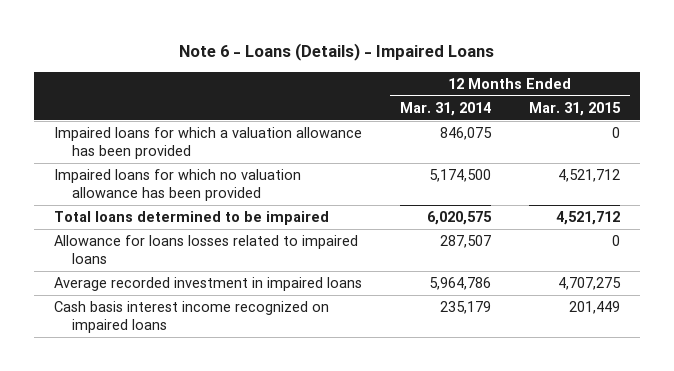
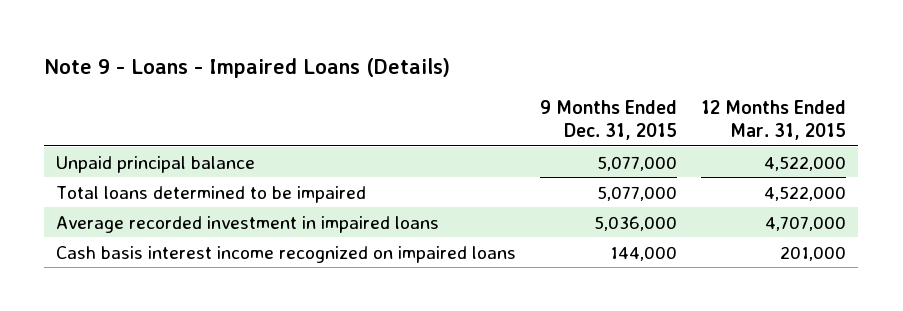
[179,43,495,62] Note 6 - Loans (Details) - Impaired Loans -> [44,57,451,78] Note 9 - Loans - Impaired Loans (Details)
[400,101,492,116] Mar. 31, 2014 -> none
none -> [540,100,678,140] 9 Months Ended Dec. 31, 2015
[53,127,362,160] Impaired loans for which a valuation allowance has been provided -> none
[53,169,301,202] Impaired loans for which no valuation allowance has been provided -> none
[53,235,358,265] Allowance for loans losses related to impaired loans -> none
none -> [56,155,256,173] Unpaid principal balance
[556,211,621,226] 4,521,712 -> [764,185,847,201] 4,522,000
[558,277,622,291] 4,707,275 -> [765,215,847,231] 4,707,000
[569,301,621,315] 201,449 -> [780,245,847,261] 201,000

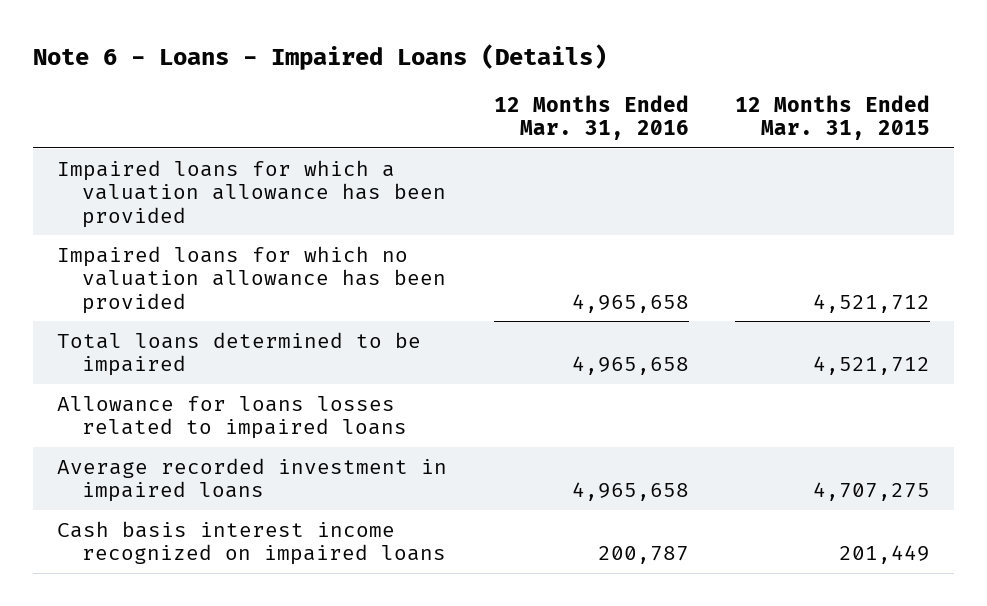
[44,57,451,78] Note 9 - Loans - Impaired Loans (Details) -> [33,43,608,70] Note 6 - Loans - Impaired Loans (Details)
[540,100,678,140] 9 Months Ended Dec. 31, 2015 -> none
none -> [493,94,689,141] 12 Months Ended Mar. 31, 2016
[56,155,256,173] Unpaid principal balance -> none
none -> [56,159,447,228] Impaired loans for which a valuation allowance has been provided
none -> [56,245,447,314] Impaired loans for which no valuation allowance has been provided
[764,185,847,201] 4,522,000 -> [813,356,931,376] 4,521,712
none -> [56,395,408,440] Allowance for loans losses related to impaired loans
[765,215,847,231] 4,707,000 -> [813,482,931,502] 4,707,275
[780,245,847,261] 201,000 -> [839,545,931,565] 201,449

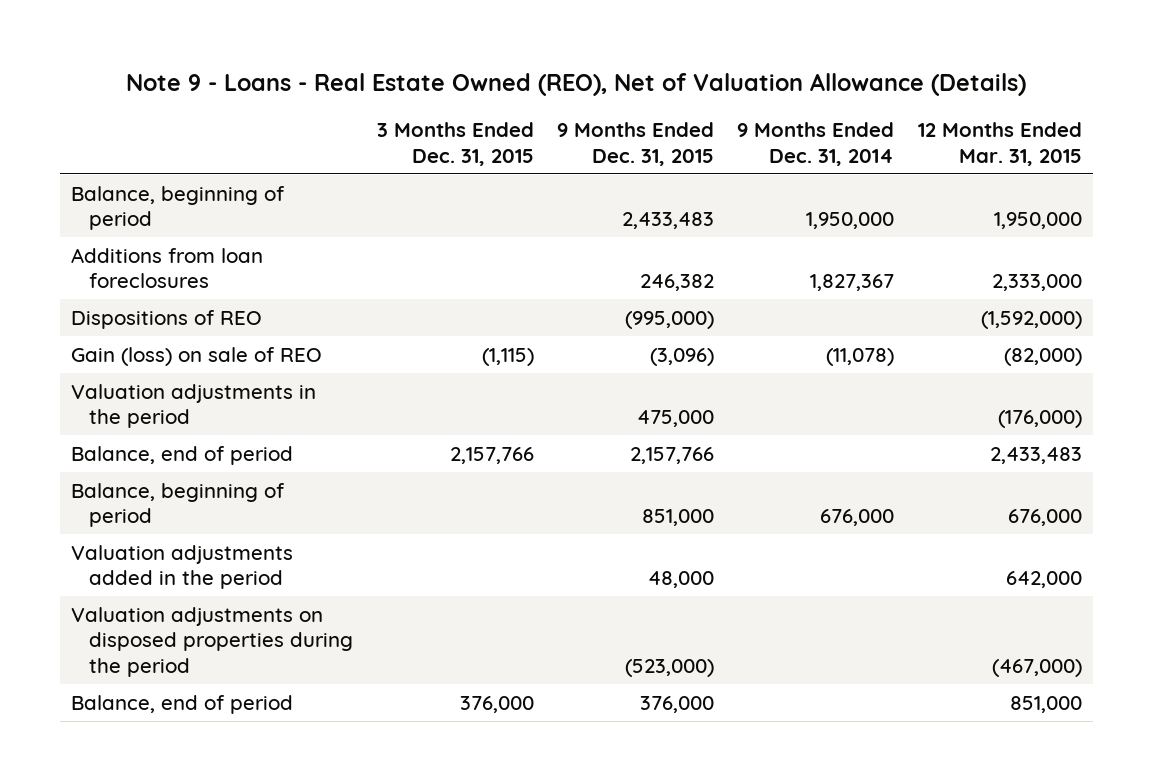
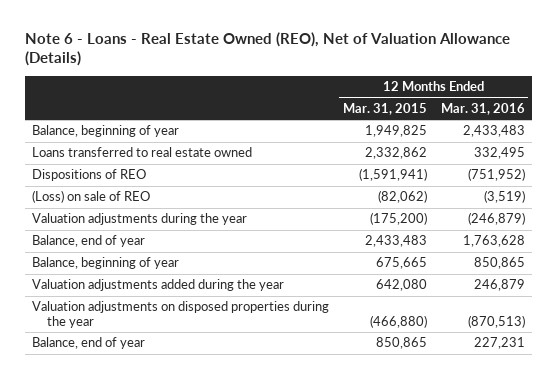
[126,73,1027,97] Note 9 - Loans - Real Estate Owned (REO), Net of Valuation Allowance (Details) -> [24,32,510,67] Note 6 - Loans - Real Estate Owned (REO), Net of Valuation Allowance (Details)
[376,122,534,166] 3 Months Ended Dec. 31, 2015 -> none
[556,122,714,166] 9 Months Ended Dec. 31, 2015 -> none
[737,122,895,166] 9 Months Ended Dec. 31, 2014 -> none
none -> [440,102,525,115] Mar. 31, 2016
[71,247,264,289] Additions from loan foreclosures -> none
[71,185,286,231] Balance, beginning of period -> [31,125,179,138] Balance, beginning of year
[993,212,1082,230] 1,950,000 -> [364,125,427,138] 1,949,825
none -> [31,147,252,158] Loans transferred to real estate owned
[980,310,1082,329] (1,592,000) -> [358,168,427,182] (1,591,941)
[71,346,323,366] Gain (loss) on sale of REO -> [31,190,150,204] (Loss) on sale of REO
[1003,347,1082,366] (82,000) -> [377,190,427,204] (82,062)
[71,383,317,429] Valuation adjustments in the period -> [31,213,247,226] Valuation adjustments during the year
[997,410,1082,429] (176,000) -> [369,212,427,226] (175,200)
[71,445,294,465] Balance, end of period -> [31,235,145,248] Balance, end of year
[71,482,286,528] Balance, beginning of period -> [31,257,179,270] Balance, beginning of year
[1007,509,1082,527] 676,000 -> [375,257,427,270] 675,665
[71,544,294,590] Valuation adjustments added in the period -> [31,279,284,292] Valuation adjustments added during the year
[1005,571,1082,589] 642,000 -> [375,279,427,292] 642,080
[71,606,354,678] Valuation adjustments on disposed properties during the period -> [31,301,329,329] Valuation adjustments on disposed properties during the year
[991,659,1082,678] (467,000) -> [369,315,427,329] (466,880)
[71,694,294,714] Balance, end of period -> [31,337,145,350] Balance, end of year
[1009,695,1082,713] 851,000 -> [375,337,427,350] 850,865

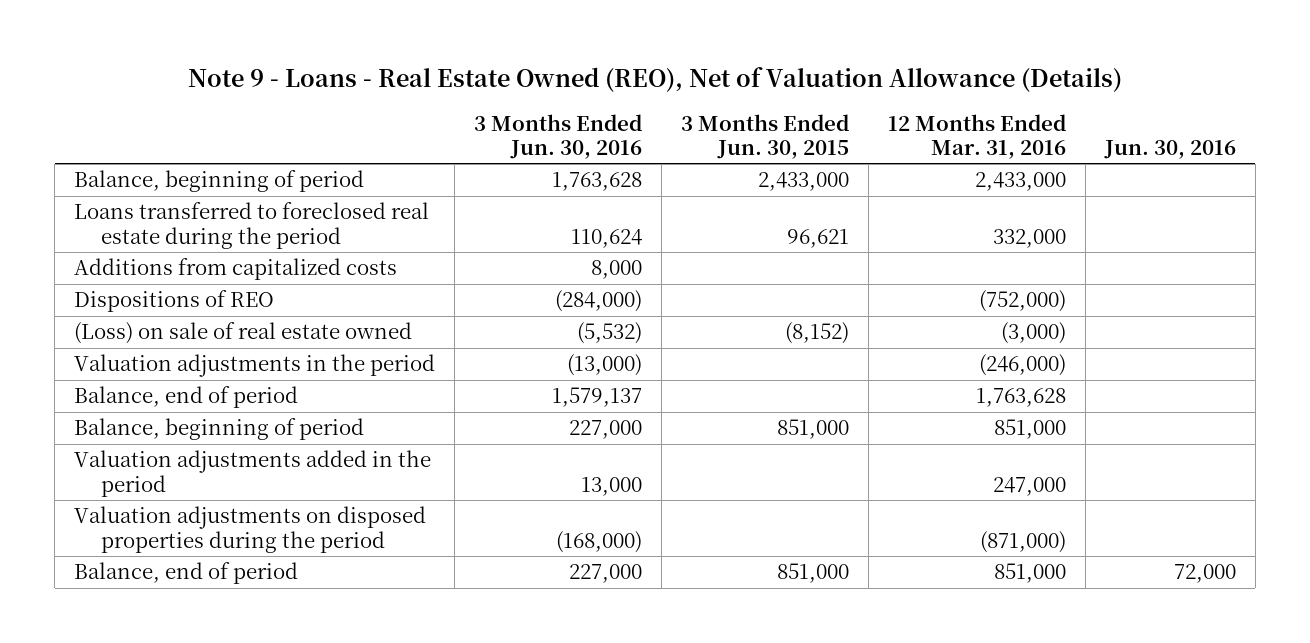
[24,32,510,67] Note 6 - Loans - Real Estate Owned (REO), Net of Valuation Allowance (Details) -> [188,66,1123,92] Note 9 - Loans - Real Estate Owned (REO), Net of Valuation Allowance (Details)
[342,102,427,115] Mar. 31, 2015 -> none
none -> [474,113,643,159] 3 Months Ended Jun. 30, 2016
none -> [681,113,850,159] 3 Months Ended Jun. 30, 2015
none -> [1104,139,1237,159] Jun. 30, 2016
[31,125,179,138] Balance, beginning of year -> [74,170,365,193] Balance, beginning of period
[462,125,525,138] 2,433,483 -> [975,172,1067,192] 2,433,000
[31,147,252,158] Loans transferred to real estate owned -> [74,202,430,249] Loans transferred to foreclosed real estate during the period
[473,147,525,160] 332,495 -> [993,228,1067,248] 332,000
none -> [74,258,398,281] Additions from capitalized costs
[467,168,525,182] (751,952) -> [979,290,1067,313] (752,000)
[31,190,150,204] (Loss) on sale of REO -> [74,322,413,345] (Loss) on sale of real estate owned
[483,190,525,204] (3,519) -> [1001,322,1067,345] (3,000)
[31,213,247,226] Valuation adjustments during the year -> [74,354,436,378] Valuation adjustments in the period
[467,212,525,226] (246,879) -> [979,354,1067,377] (246,000)
[31,235,145,248] Balance, end of year -> [74,386,299,409] Balance, end of period
[31,257,179,270] Balance, beginning of year -> [74,418,365,441] Balance, beginning of period
[473,257,525,270] 850,865 -> [994,419,1067,440] 851,000
[31,279,284,292] Valuation adjustments added during the year -> [74,450,432,497] Valuation adjustments added in the period
[473,279,525,292] 246,879 -> [993,476,1067,496] 247,000
[31,301,329,329] Valuation adjustments on disposed properties during the year -> [74,506,427,553] Valuation adjustments on disposed properties during the period
[467,315,525,329] (870,513) -> [980,530,1067,553] (871,000)
[31,337,145,350] Balance, end of year -> [74,562,299,585] Balance, end of period
[473,337,525,350] 227,231 -> [994,563,1067,584] 851,000

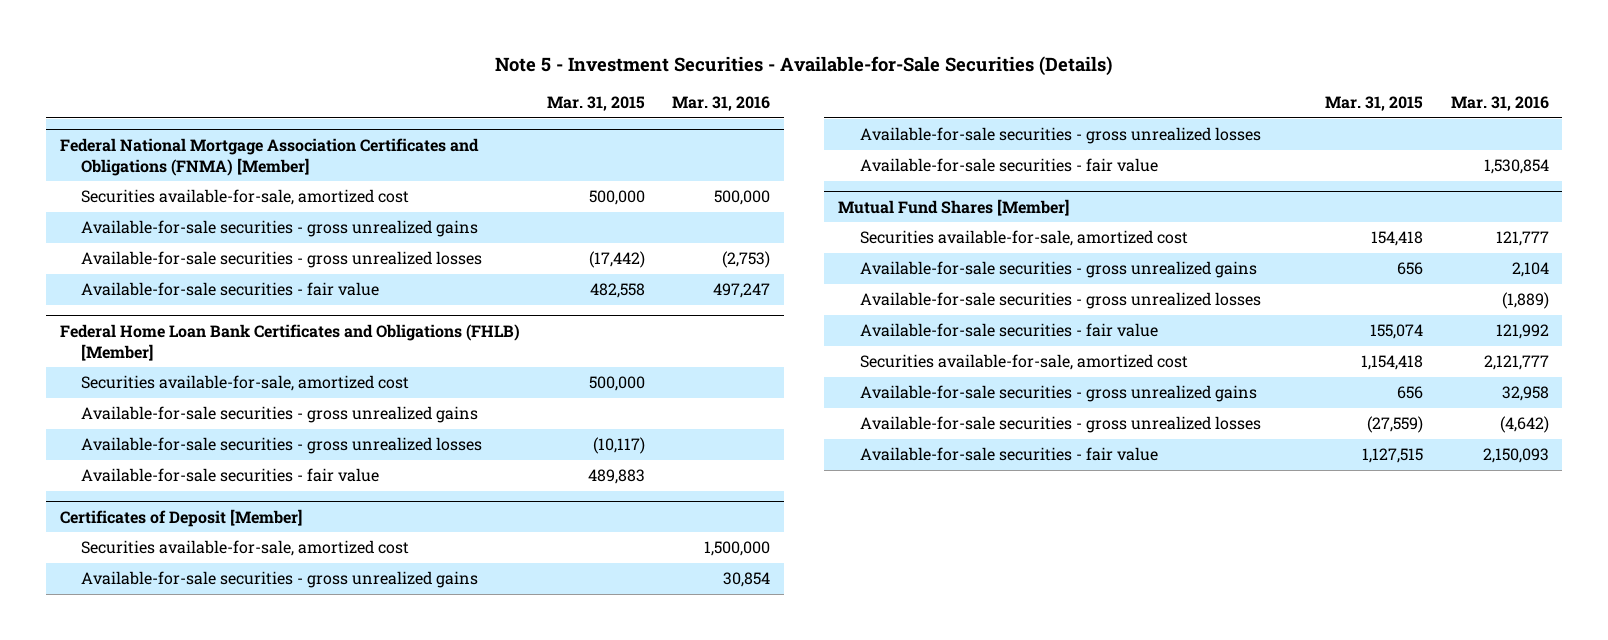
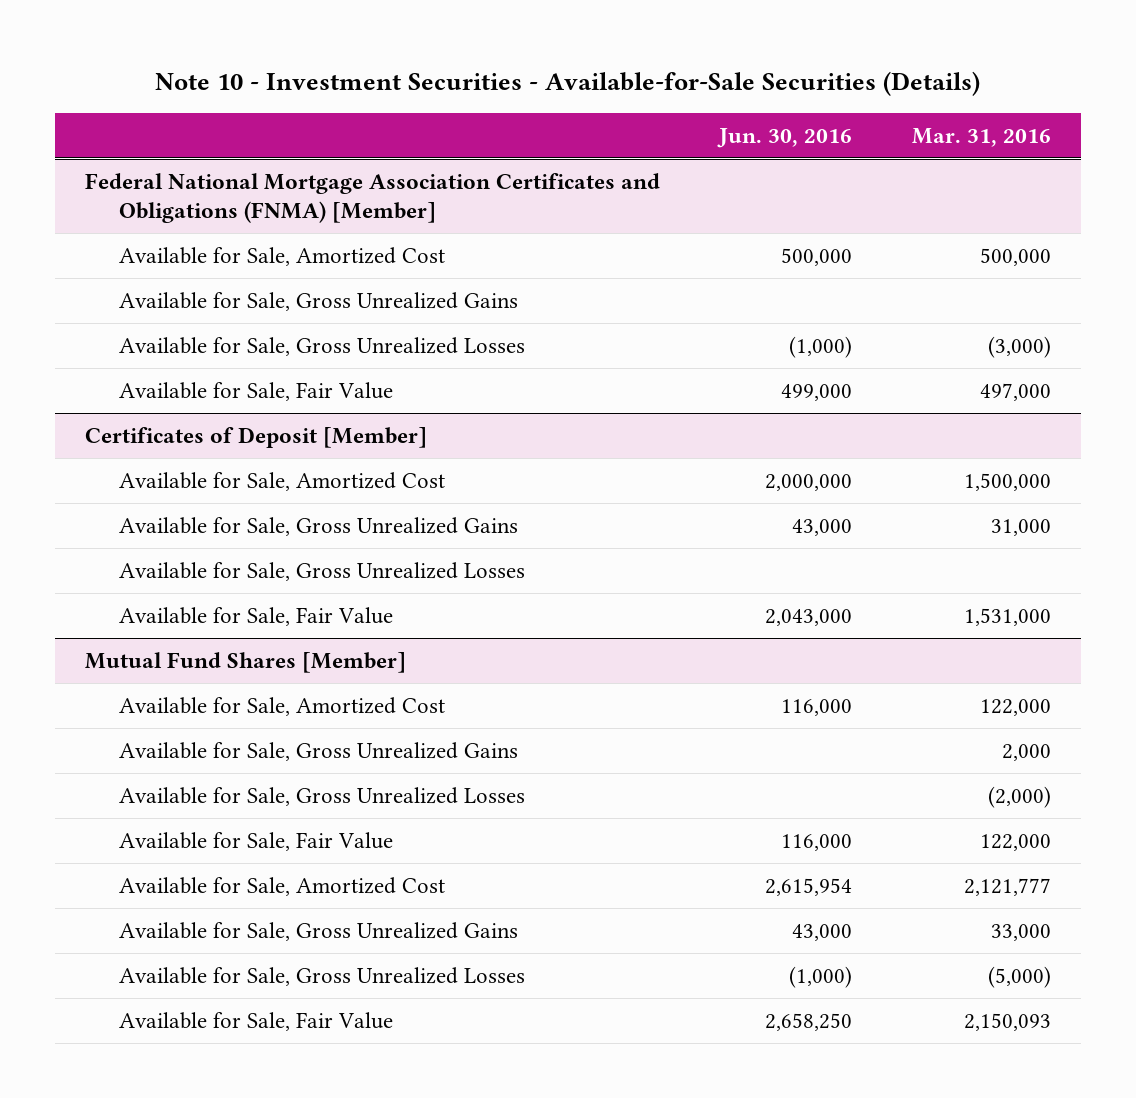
[495,56,1113,77] Note 5 - Investment Securities - Available-for-Sale Securities (Details) -> [154,71,980,97] Note 10 - Investment Securities - Available-for-Sale Securities (Details)
[547,96,646,112] Mar. 31, 2015 -> none
none -> [717,127,853,148] Jun. 30, 2016
[59,323,520,361] Federal Home Loan Bank Certificates and Obligations (FHLB) [Member] -> none
[81,375,410,392] Securities available-for-sale, amortized cost -> none
[81,406,479,424] Available-for-sale securities - gross unrealized gains -> none
[81,437,483,455] Available-for-sale securities - gross unrealized losses -> none
[81,468,380,483] Available-for-sale securities - fair value -> none
[81,189,410,206] Securities available-for-sale, amortized cost -> [118,246,445,266] Available for Sale, Amortized Cost
[81,220,479,238] Available-for-sale securities - gross unrealized gains -> [118,291,518,311] Available for Sale, Gross Unrealized Gains
[81,251,483,269] Available-for-sale securities - gross unrealized losses -> [118,336,525,356] Available for Sale, Gross Unrealized Losses
[722,251,771,269] (2,753) -> [988,335,1052,358] (3,000)
[81,282,380,297] Available-for-sale securities - fair value -> [118,381,393,401] Available for Sale, Fair Value
[713,283,771,299] 497,247 -> [980,382,1052,401] 497,000
[81,540,410,557] Securities available-for-sale, amortized cost -> [118,471,445,491] Available for Sale, Amortized Cost
[81,571,479,589] Available-for-sale securities - gross unrealized gains -> [118,516,518,536] Available for Sale, Gross Unrealized Gains
[723,572,771,588] 30,854 -> [991,518,1052,536] 31,000
[859,127,1261,145] Available-for-sale securities - gross unrealized losses -> [118,561,525,581] Available for Sale, Gross Unrealized Losses
[859,158,1158,173] Available-for-sale securities - fair value -> [118,606,393,626] Available for Sale, Fair Value
[1483,159,1549,175] 1,530,854 -> [964,607,1052,626] 1,531,000
[859,230,1188,247] Securities available-for-sale, amortized cost -> [118,696,445,716] Available for Sale, Amortized Cost
[1495,231,1549,247] 121,777 -> [980,698,1052,716] 122,000
[859,261,1257,279] Available-for-sale securities - gross unrealized gains -> [118,741,518,761] Available for Sale, Gross Unrealized Gains
[1511,262,1549,278] 2,104 -> [1002,743,1052,761] 2,000
[859,292,1261,310] Available-for-sale securities - gross unrealized losses -> [118,786,525,806] Available for Sale, Gross Unrealized Losses
[1501,292,1549,310] (1,889) -> [988,785,1052,808] (2,000)
[859,323,1158,338] Available-for-sale securities - fair value -> [118,831,393,851] Available for Sale, Fair Value
[1495,324,1549,340] 121,992 -> [980,833,1052,851] 122,000
[859,354,1188,371] Securities available-for-sale, amortized cost -> [118,876,445,896] Available for Sale, Amortized Cost
[859,385,1257,403] Available-for-sale securities - gross unrealized gains -> [118,921,518,941] Available for Sale, Gross Unrealized Gains
[1501,386,1549,402] 32,958 -> [991,923,1052,941] 33,000
[859,416,1261,434] Available-for-sale securities - gross unrealized losses -> [118,966,525,986] Available for Sale, Gross Unrealized Losses
[1499,416,1549,434] (4,642) -> [988,965,1052,988] (5,000)
[859,447,1158,462] Available-for-sale securities - fair value -> [118,1011,393,1031] Available for Sale, Fair Value

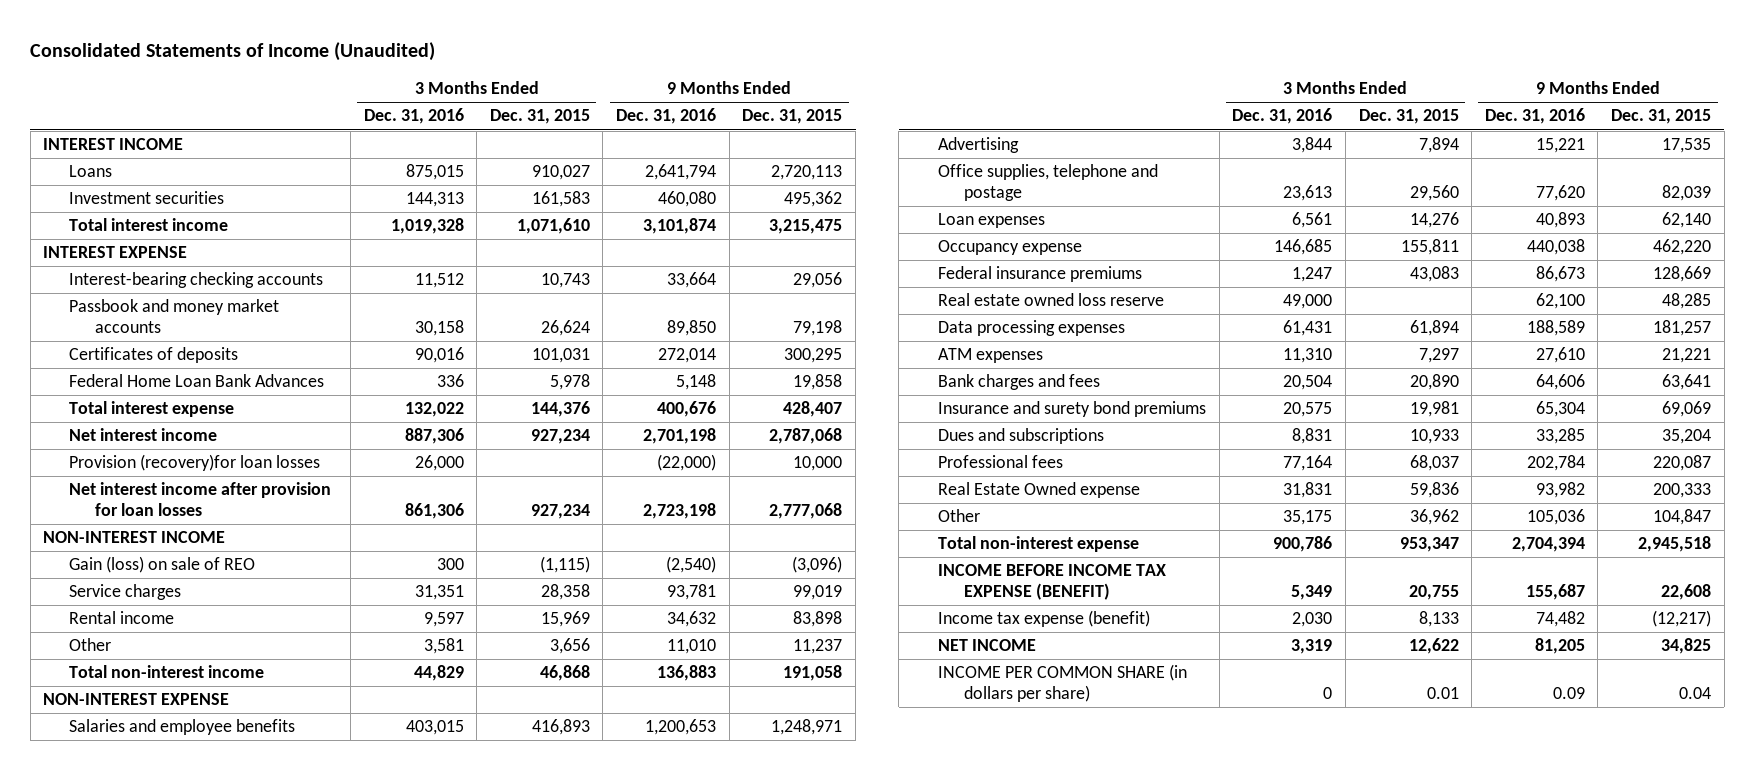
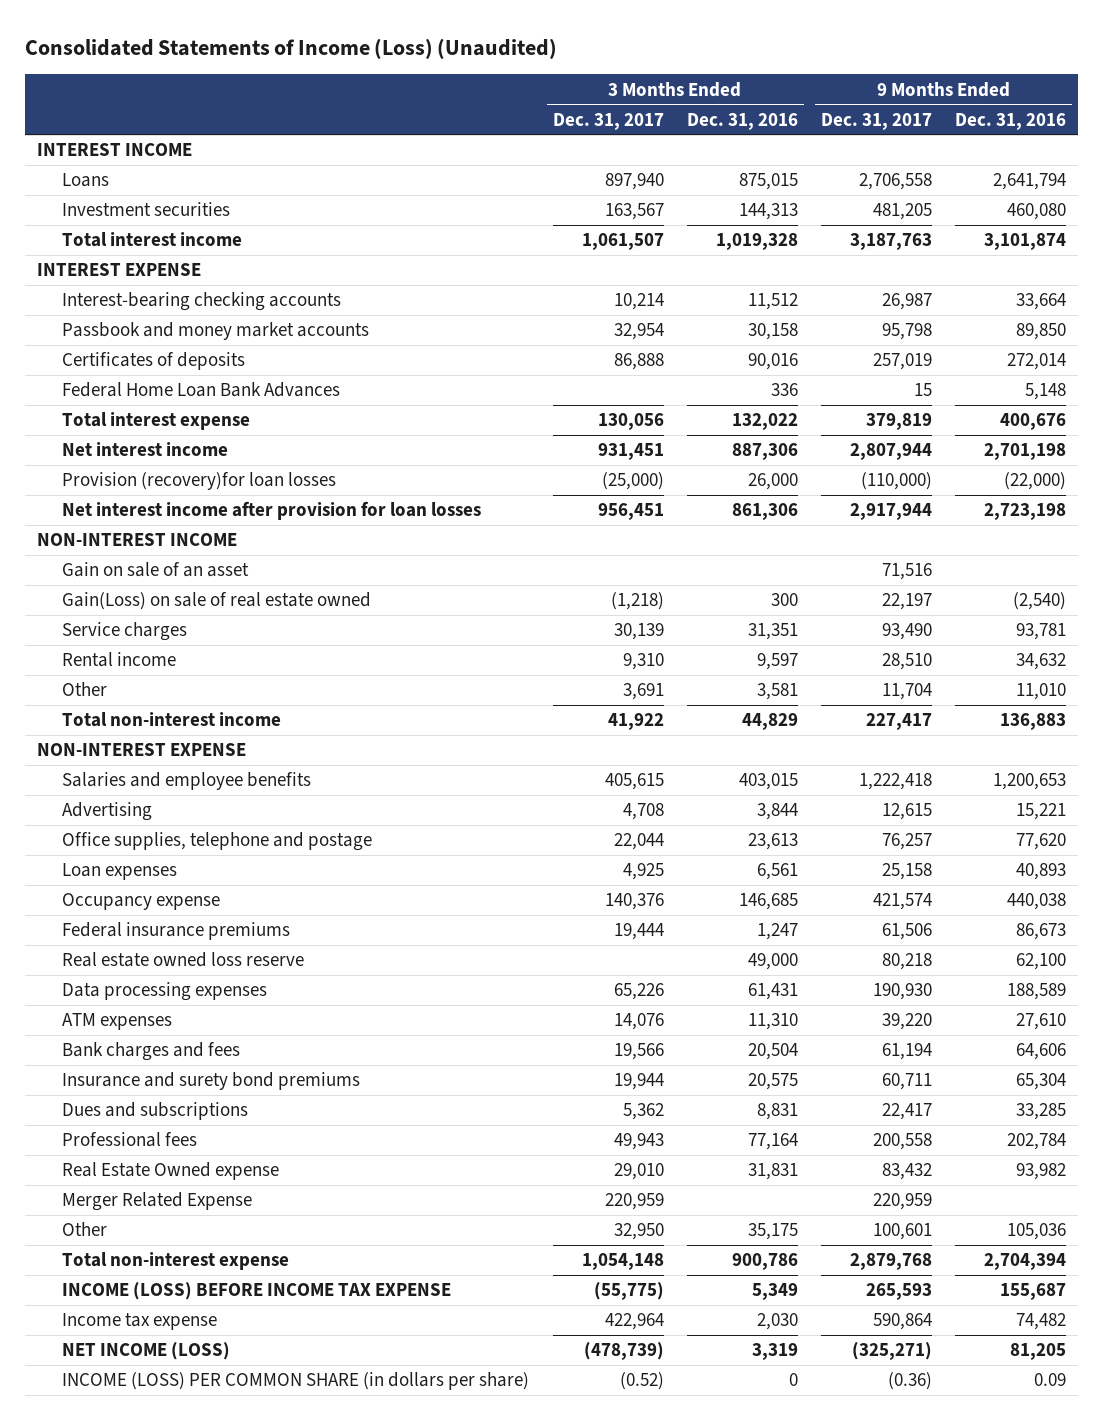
[30,42,436,62] Consolidated Statements of Income (Unaudited) -> [25,38,558,60] Consolidated Statements of Income (Loss) (Unaudited)
[489,109,590,125] Dec. 31, 2015 -> none
[742,109,843,125] Dec. 31, 2015 -> none
none -> [552,112,664,130] Dec. 31, 2017
none -> [820,112,932,130] Dec. 31, 2017
none -> [62,562,250,578] Gain on sale of an asset
[69,556,256,574] Gain (loss) on sale of REO -> [62,592,372,611] Gain(Loss) on sale of real estate owned
none -> [62,1192,253,1212] Merger Related Expense
[937,564,1166,600] INCOME BEFORE INCOME TAX EXPENSE (BENEFIT) -> [62,1282,452,1301] INCOME (LOSS) BEFORE INCOME TAX EXPENSE
[937,610,1150,628] Income tax expense (benefit) -> [62,1313,218,1331] Income tax expense
[937,639,1036,652] NET INCOME -> [62,1342,231,1361] NET INCOME (LOSS)
[937,664,1187,702] INCOME PER COMMON SHARE (in dollars per share) -> [62,1372,530,1391] INCOME (LOSS) PER COMMON SHARE (in dollars per share)

